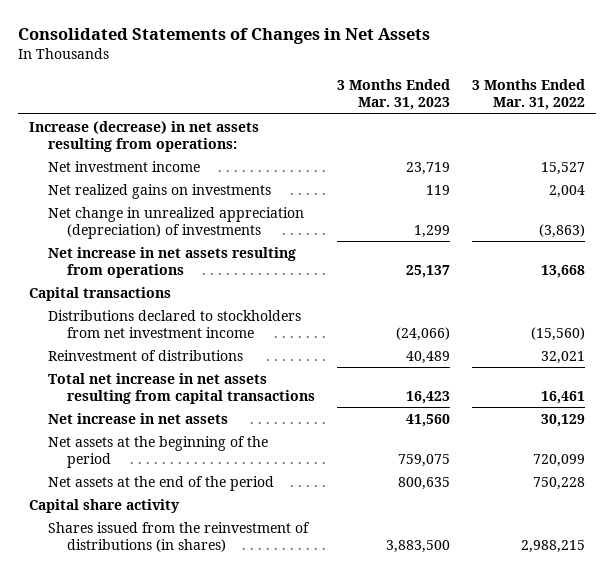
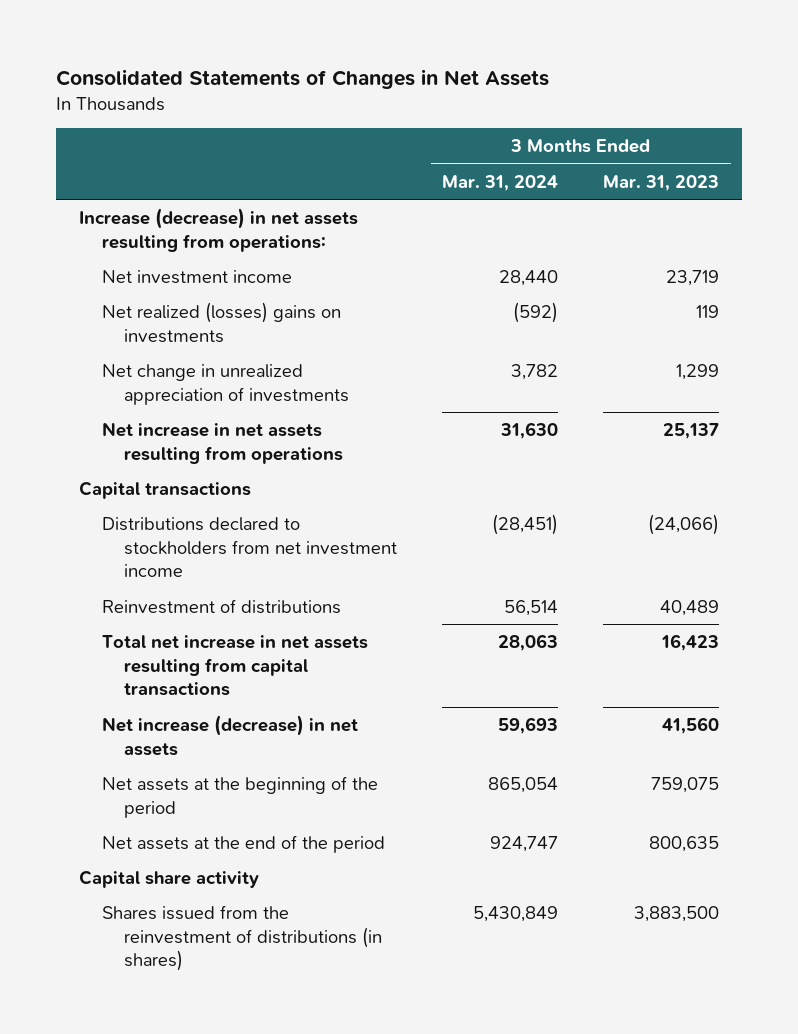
[471,78,585,111] 3 Months Ended Mar. 31, 2022 -> none
none -> [442,174,559,191] Mar. 31, 2024
[47,183,271,199] Net realized gains on investments -> [101,301,341,343] Net realized (losses) gains on investments
[47,206,304,239] Net change in unrealized appreciation (depreciation) of investments -> [101,363,350,405] Net change in unrealized appreciation of investments
[47,412,228,424] Net increase in net assets -> [101,714,358,756] Net increase (decrease) in net assets

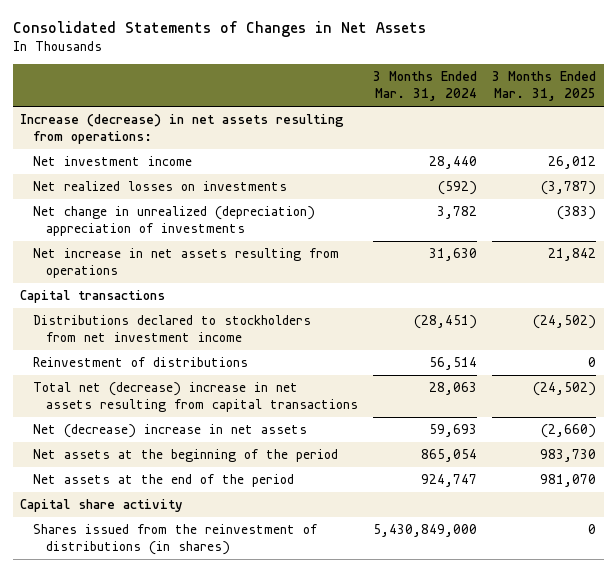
[603,174,720,191] Mar. 31, 2023 -> none
none -> [492,71,597,102] 3 Months Ended Mar. 31, 2025
[101,301,341,343] Net realized (losses) gains on investments -> [33,180,288,191] Net realized losses on investments
[101,363,350,405] Net change in unrealized appreciation of investments -> [33,205,316,236] Net change in unrealized (depreciation) appreciation of investments
[101,634,368,697] Total net increase in net assets resulting from capital transactions -> [33,381,359,412] Total net (decrease) increase in net assets resulting from capital transactions
[101,714,358,756] Net increase (decrease) in net assets -> [33,423,308,438] Net (decrease) increase in net assets
[473,905,559,922] 5,430,849 -> [373,523,478,537] 5,430,849,000

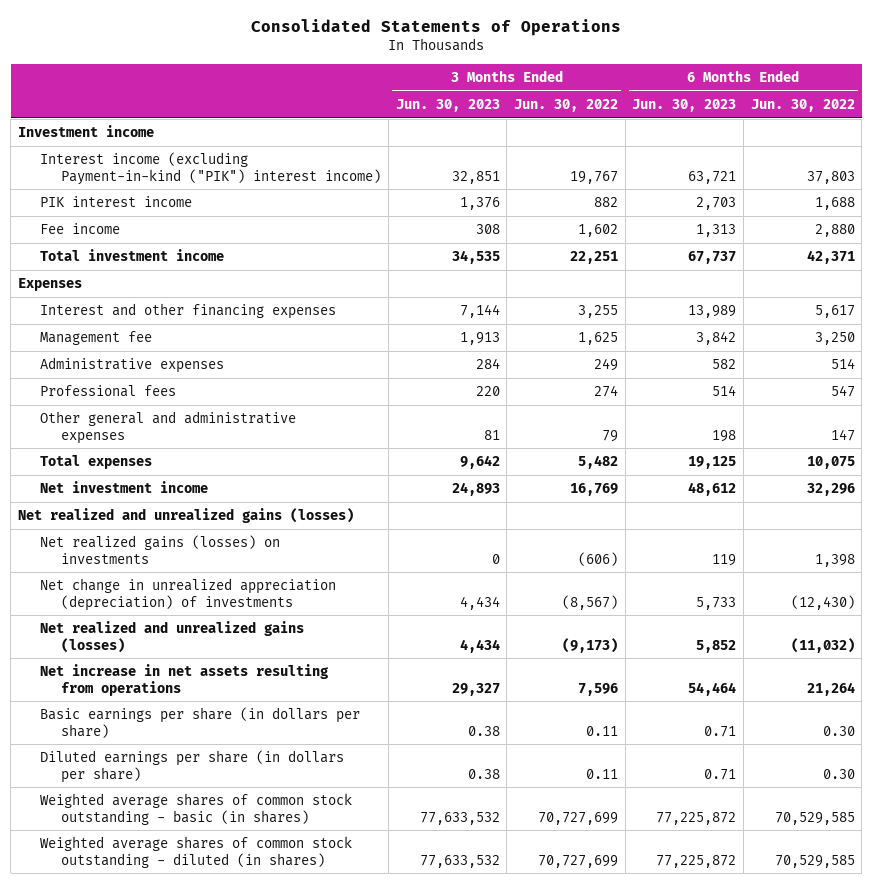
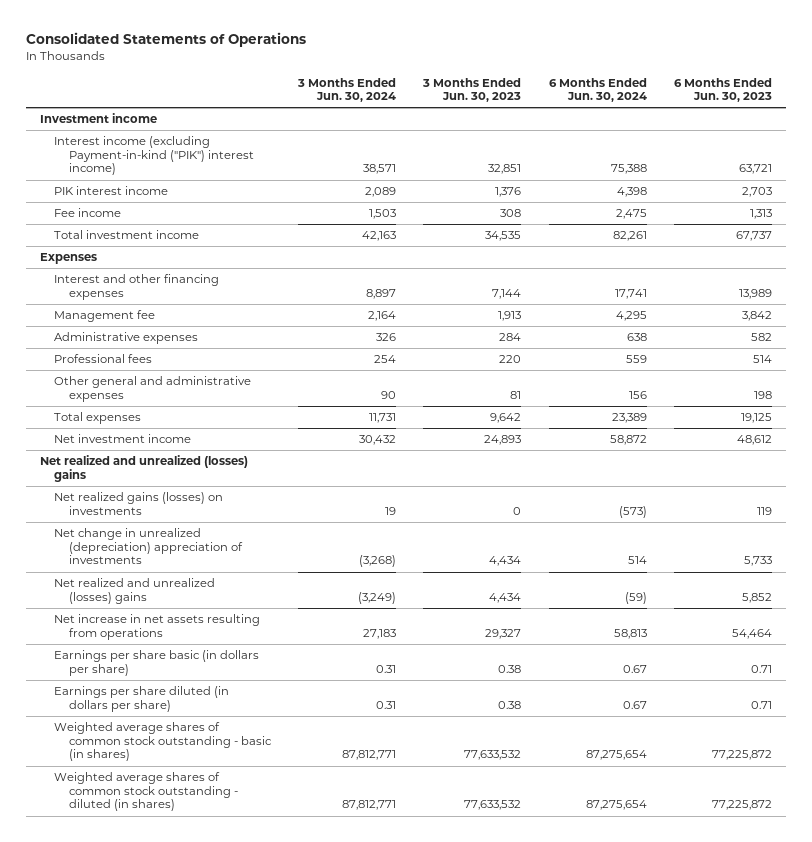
[513,98,618,112] Jun. 30, 2022 -> none
[750,98,855,112] Jun. 30, 2022 -> none
none -> [297,77,397,103] 3 Months Ended Jun. 30, 2024
none -> [548,77,647,103] 6 Months Ended Jun. 30, 2024
[18,508,355,524] Net realized and unrealized gains (losses) -> [39,455,248,482] Net realized and unrealized (losses) gains
[39,578,336,611] Net change in unrealized appreciation (depreciation) of investments -> [54,528,243,565] Net change in unrealized (depreciation) appreciation of investments
[39,621,304,653] Net realized and unrealized gains (losses) -> [54,578,216,604] Net realized and unrealized (losses) gains
[39,707,360,738] Basic earnings per share (in dollars per share) -> [54,650,260,676] Earnings per share basic (in dollars per share)
[39,750,344,783] Diluted earnings per share (in dollars per share) -> [54,686,230,712] Earnings per share diluted (in dollars per share)

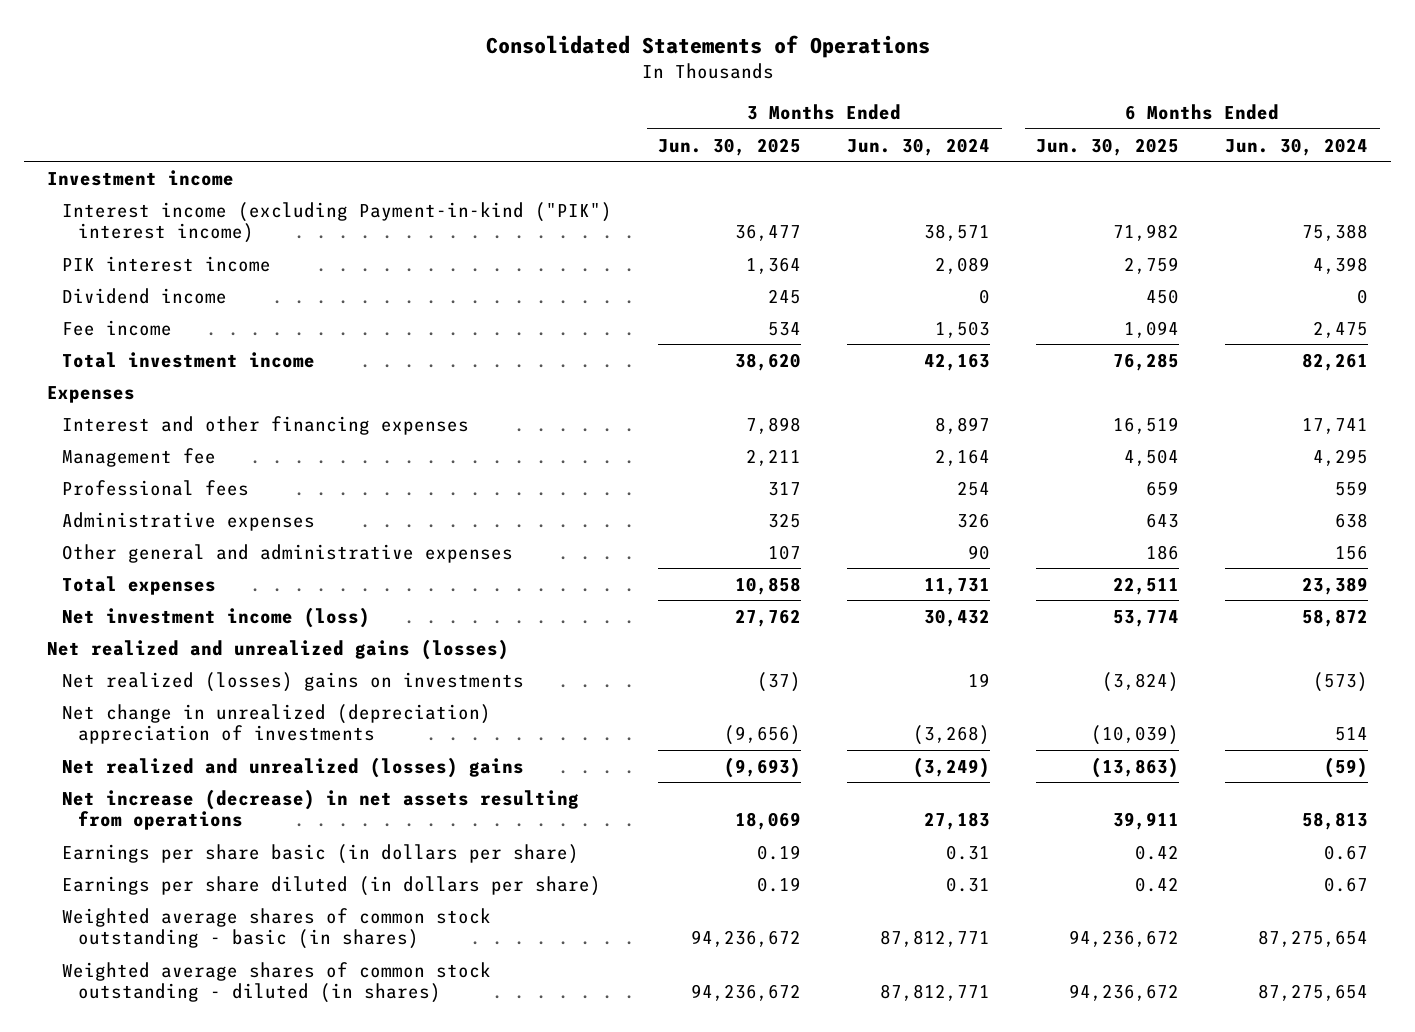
[422,77,522,103] 3 Months Ended Jun. 30, 2023 -> none
[673,77,772,103] 6 Months Ended Jun. 30, 2023 -> none
none -> [658,137,802,156] Jun. 30, 2025
none -> [1036,137,1180,156] Jun. 30, 2025
none -> [62,287,228,304] Dividend income
[54,332,199,345] Administrative expenses -> [62,511,316,531] Administrative expenses
[54,434,192,444] Net investment income -> [62,606,371,628] Net investment income (loss)
[39,455,248,482] Net realized and unrealized (losses) gains -> [47,638,510,660] Net realized and unrealized gains (losses)
[54,492,224,515] Net realized gains (losses) on investments -> [62,671,525,692] Net realized (losses) gains on investments
[54,614,261,640] Net increase in net assets resulting from operations -> [62,788,580,831] Net increase (decrease) in net assets resulting from operations

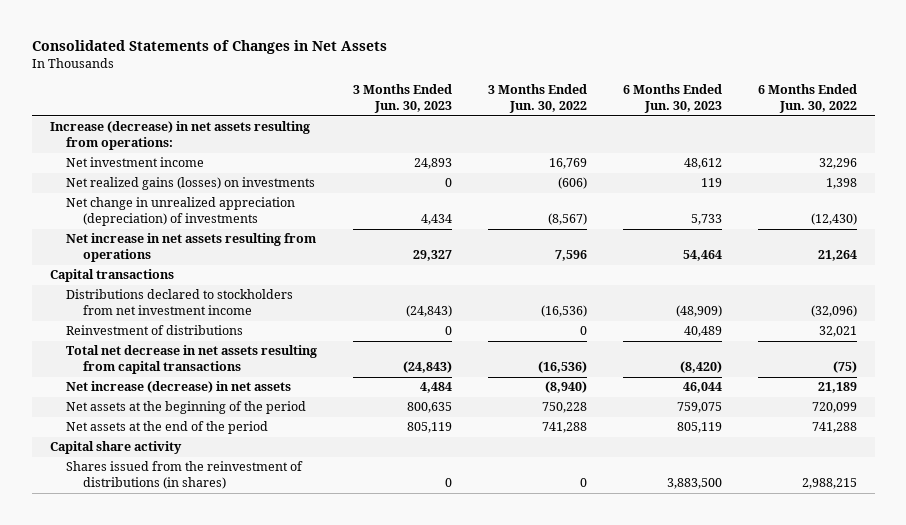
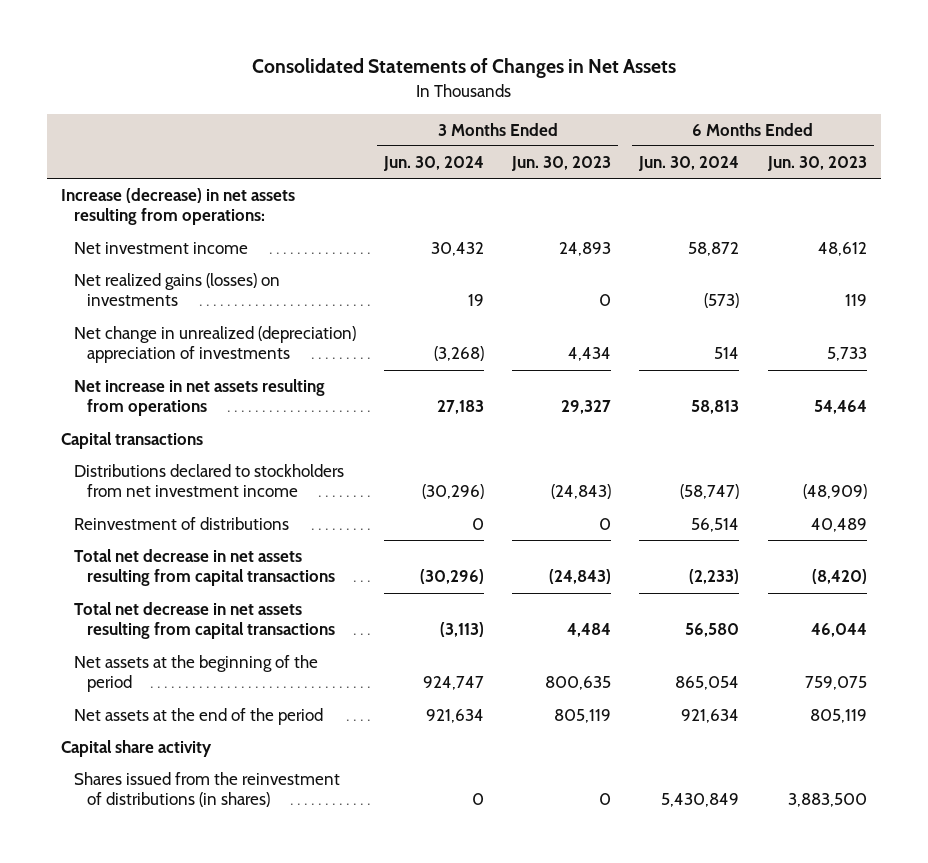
[488,84,588,114] 3 Months Ended Jun. 30, 2022 -> none
[757,84,857,114] 6 Months Ended Jun. 30, 2022 -> none
none -> [383,155,485,171] Jun. 30, 2024
none -> [638,155,740,171] Jun. 30, 2024
[66,197,296,227] Net change in unrealized appreciation (depreciation) of investments -> [73,326,356,364] Net change in unrealized (depreciation) appreciation of investments
[66,381,292,394] Net increase (decrease) in net assets -> [73,602,335,640] Total net decrease in net assets resulting from capital transactions

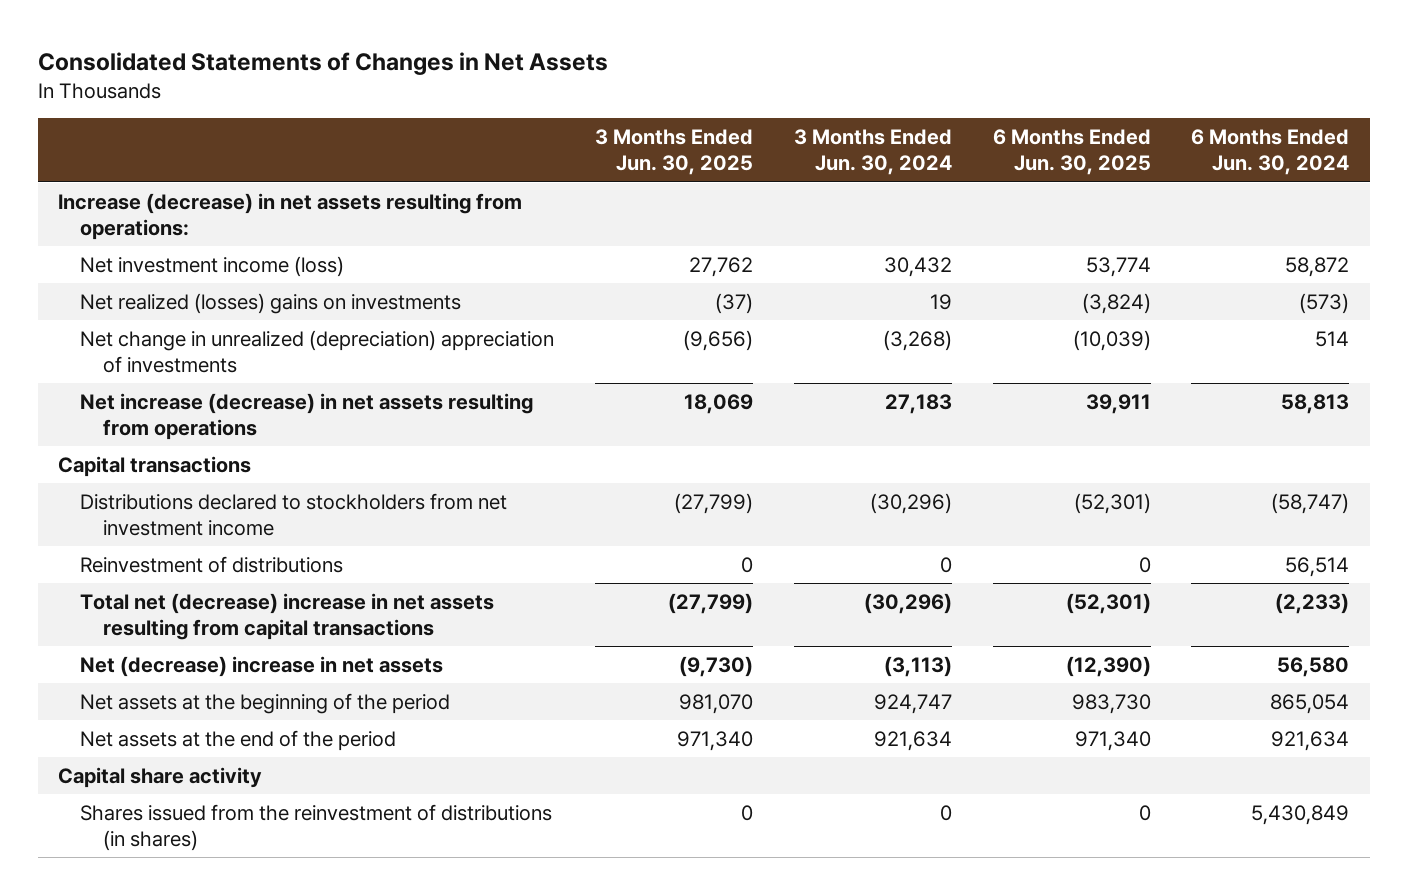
[511,155,612,171] Jun. 30, 2023 -> none
[766,155,867,171] Jun. 30, 2023 -> none
none -> [595,128,754,176] 3 Months Ended Jun. 30, 2025
none -> [992,128,1151,176] 6 Months Ended Jun. 30, 2025
[73,242,248,255] Net investment income -> [80,255,345,277] Net investment income (loss)
[73,273,280,307] Net realized gains (losses) on investments -> [80,292,462,314] Net realized (losses) gains on investments
[73,379,325,417] Net increase in net assets resulting from operations -> [80,392,534,441] Net increase (decrease) in net assets resulting from operations
[73,549,335,587] Total net decrease in net assets resulting from capital transactions -> [80,592,495,641] Total net (decrease) increase in net assets resulting from capital transactions
[73,602,335,640] Total net decrease in net assets resulting from capital transactions -> [80,655,444,677] Net (decrease) increase in net assets

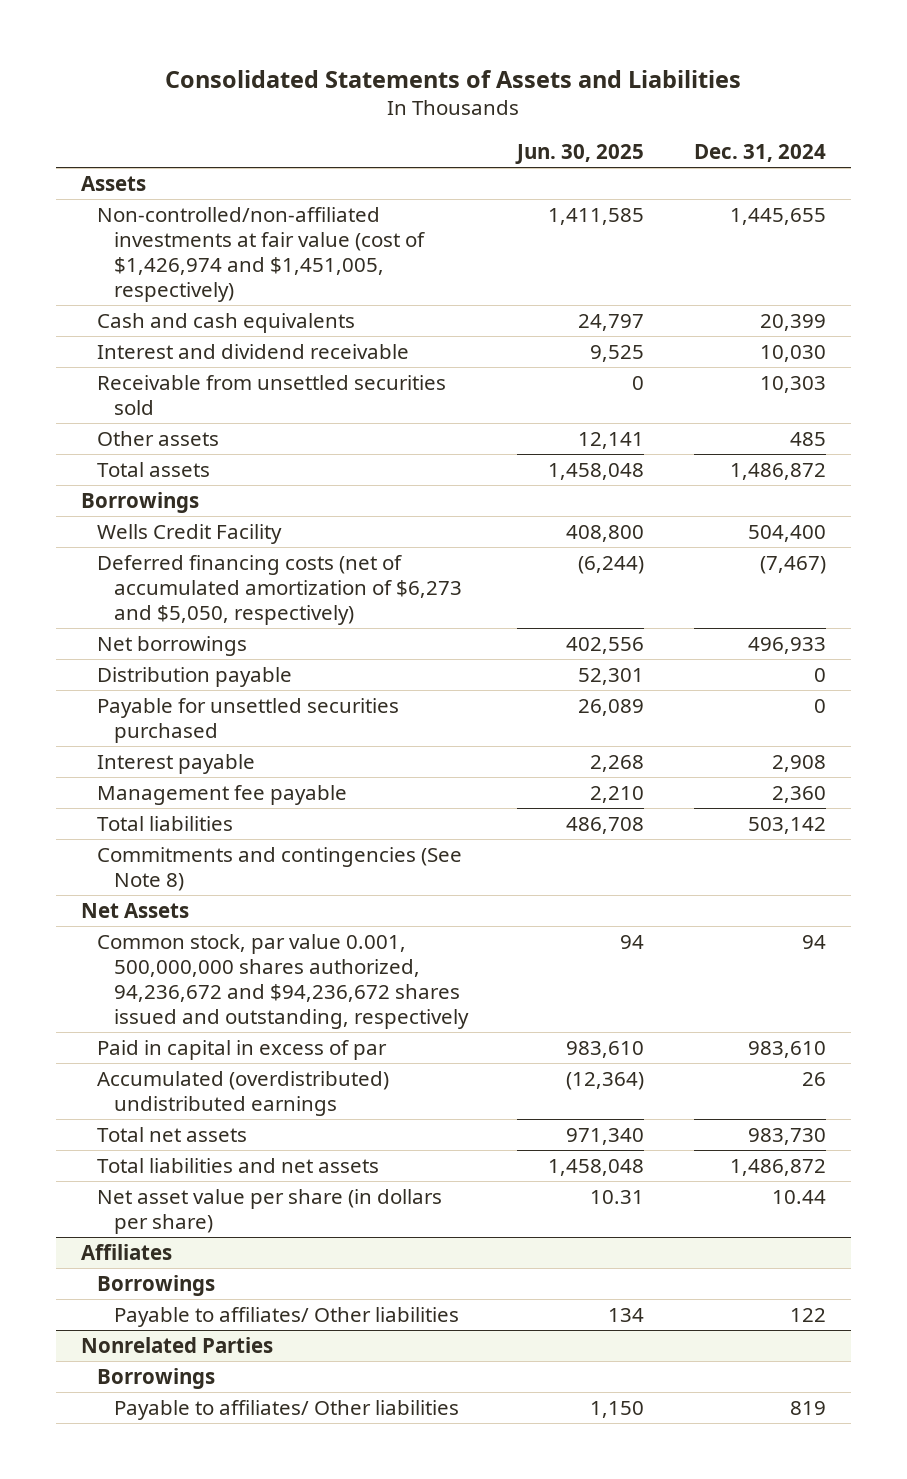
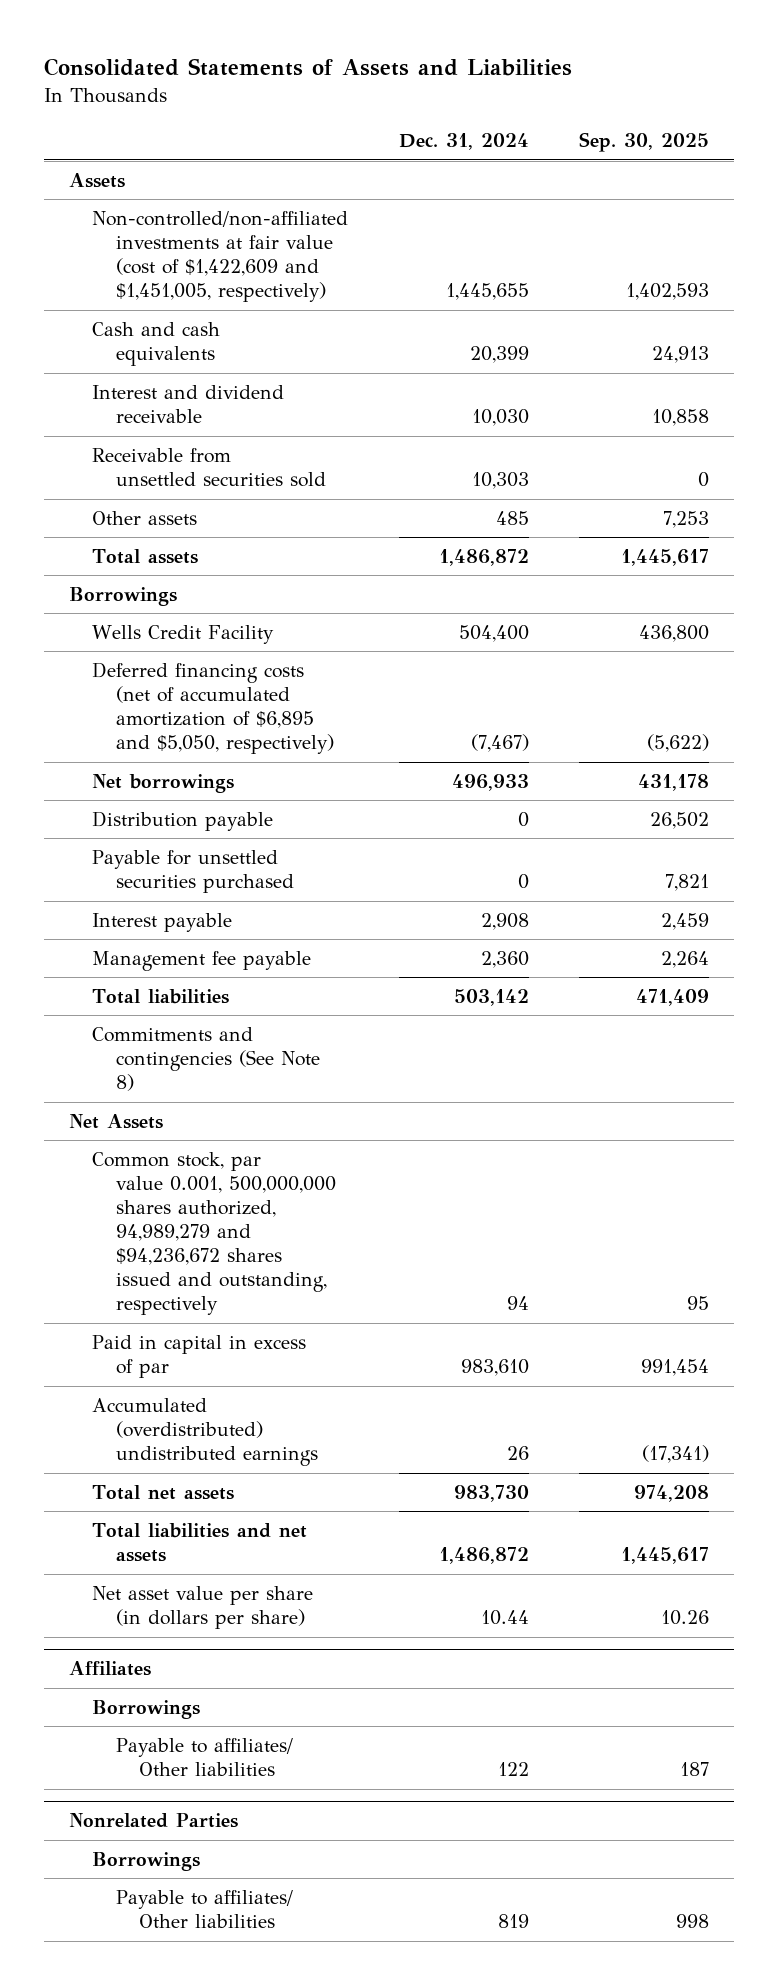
[515,143,645,164] Jun. 30, 2025 -> none
none -> [578,132,709,153] Sep. 30, 2025
[97,207,426,303] Non-controlled/non-affiliated investments at fair value (cost of $1,426,974 and $1,451,005, respectively) -> [92,211,349,303] Non-controlled/non-affiliated investments at fair value (cost of $1,422,609 and $1,451,005, respectively)
[97,555,463,626] Deferred financing costs (net of accumulated amortization of $6,273 and $5,050, respectively) -> [92,662,334,755] Deferred financing costs (net of accumulated amortization of $6,895 and $5,050, respectively)
[97,934,470,1030] Common stock, par value 0.001, 500,000,000 shares authorized, 94,236,672 and $94,236,672 shares issued and outstanding, respectively -> [92,1152,336,1316] Common stock, par value 0.001, 500,000,000 shares authorized, 94,989,279 and $94,236,672 shares issued and outstanding, respectively

